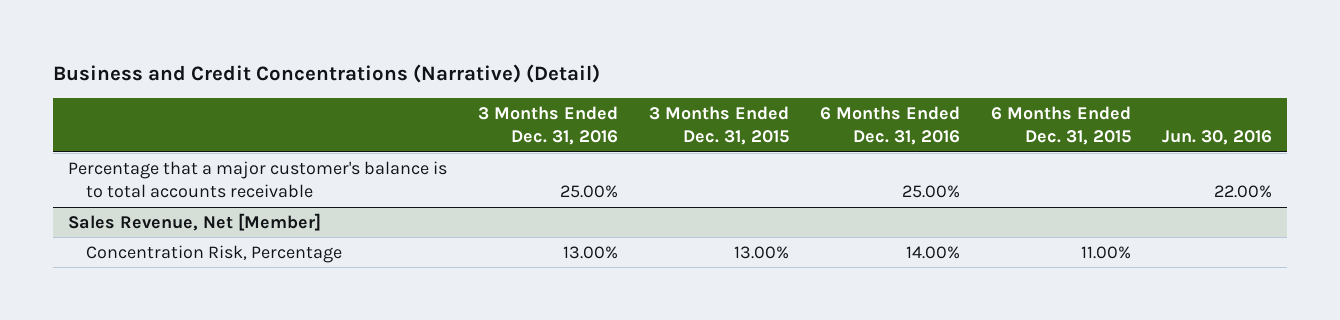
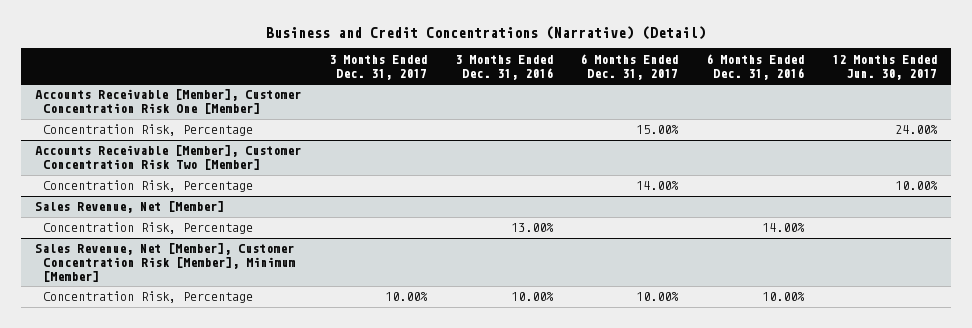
[649,106,790,146] 3 Months Ended Dec. 31, 2015 -> none
[990,106,1131,146] 6 Months Ended Dec. 31, 2015 -> none
[1161,130,1272,146] Jun. 30, 2016 -> none
none -> [328,54,427,80] 3 Months Ended Dec. 31, 2017
none -> [580,53,679,80] 6 Months Ended Dec. 31, 2017
none -> [831,54,937,80] 12 Months Ended Jun. 30, 2017
[68,160,448,198] Percentage that a major customer's balance is to total accounts receivable -> none
none -> [35,89,302,115] Accounts Receivable [Member], Customer Concentration Risk One [Member]
none -> [43,124,254,137] Concentration Risk, Percentage
none -> [35,145,302,171] Accounts Receivable [Member], Customer Concentration Risk Two [Member]
none -> [43,180,254,193] Concentration Risk, Percentage
none -> [35,243,296,282] Sales Revenue, Net [Member], Customer Concentration Risk [Member], Minimum [Member]
none -> [43,291,254,304] Concentration Risk, Percentage

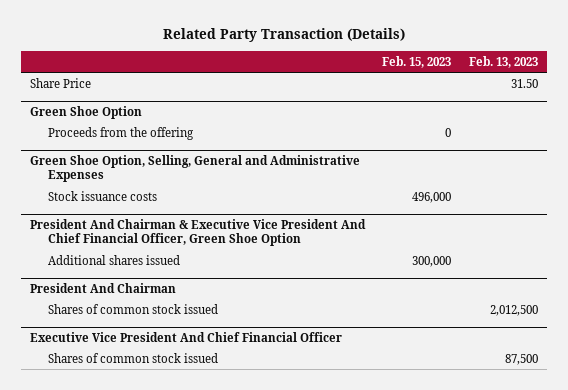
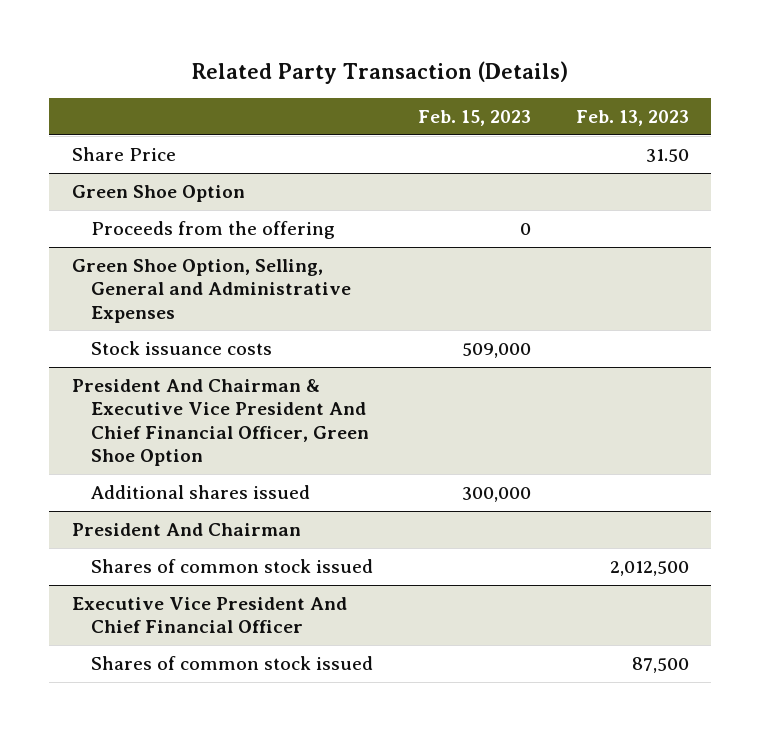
[412,191,452,203] 496,000 -> [461,342,531,358] 509,000

